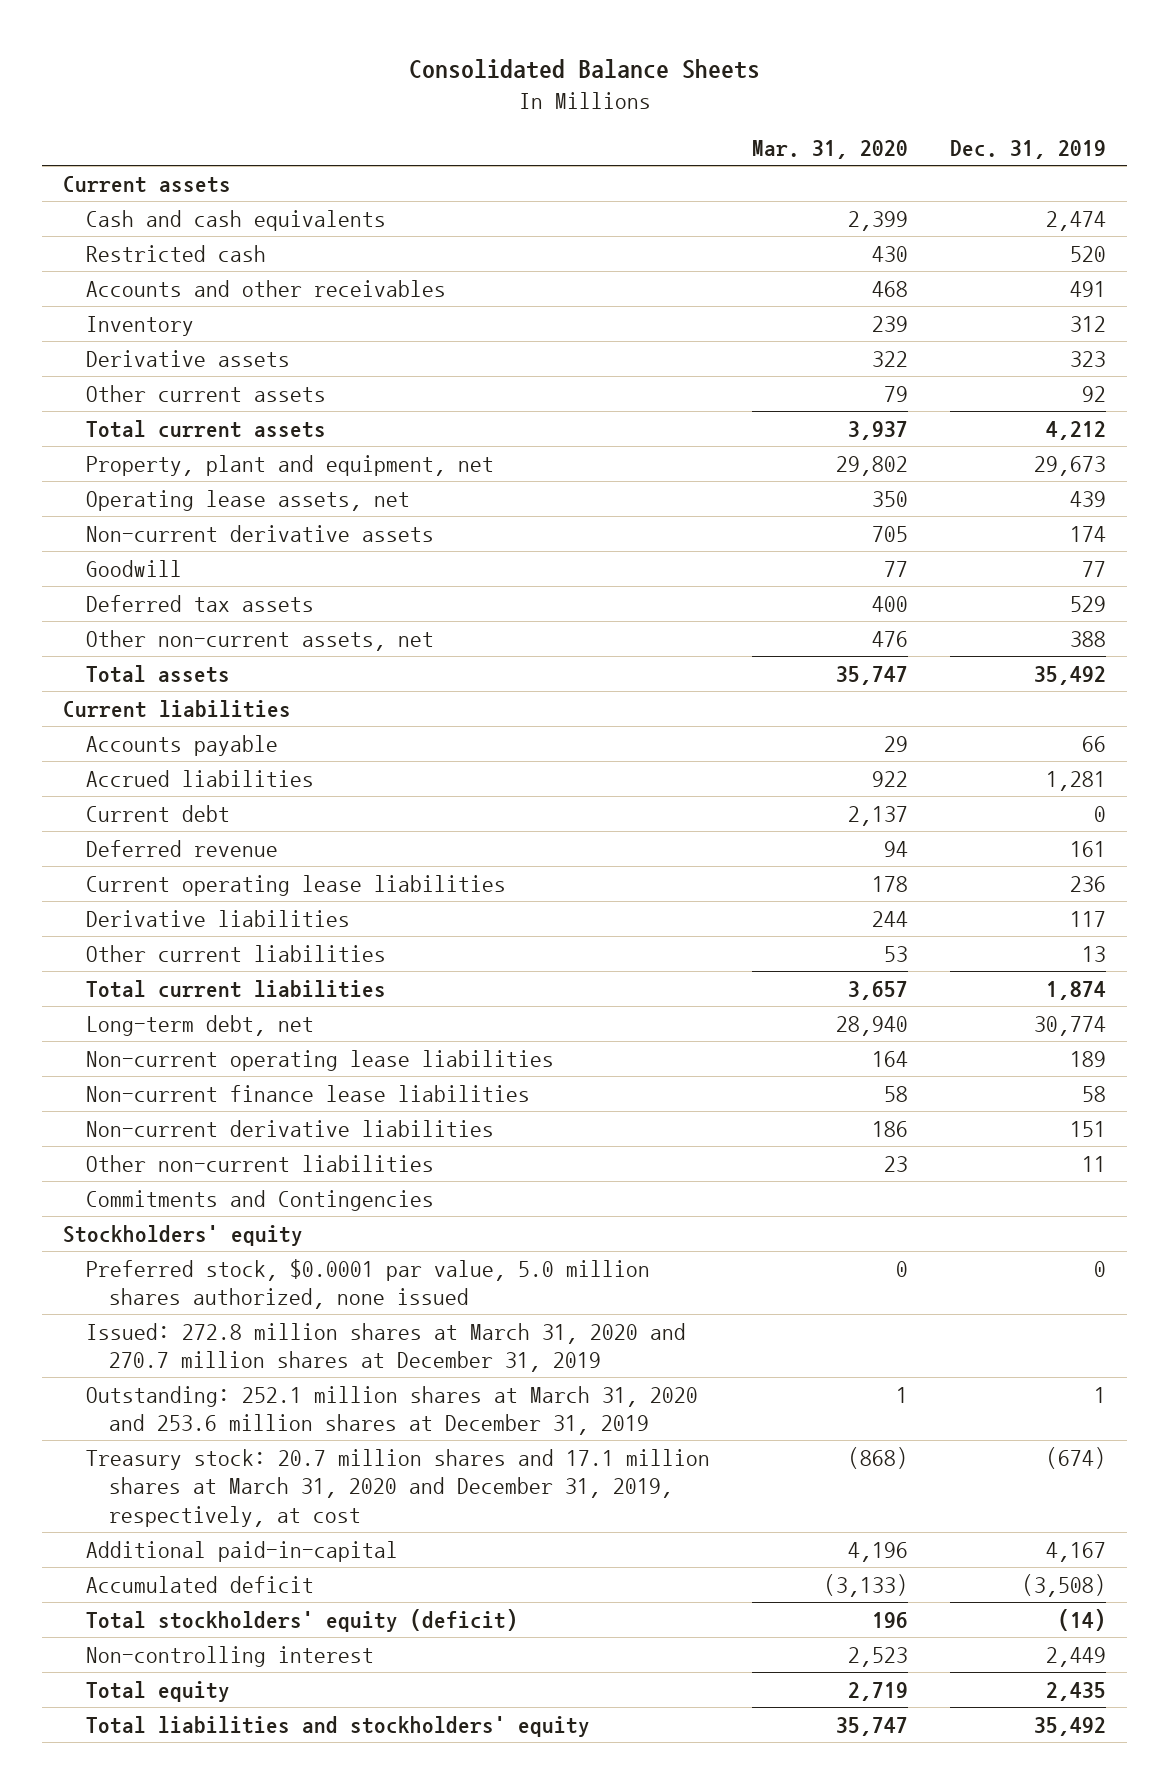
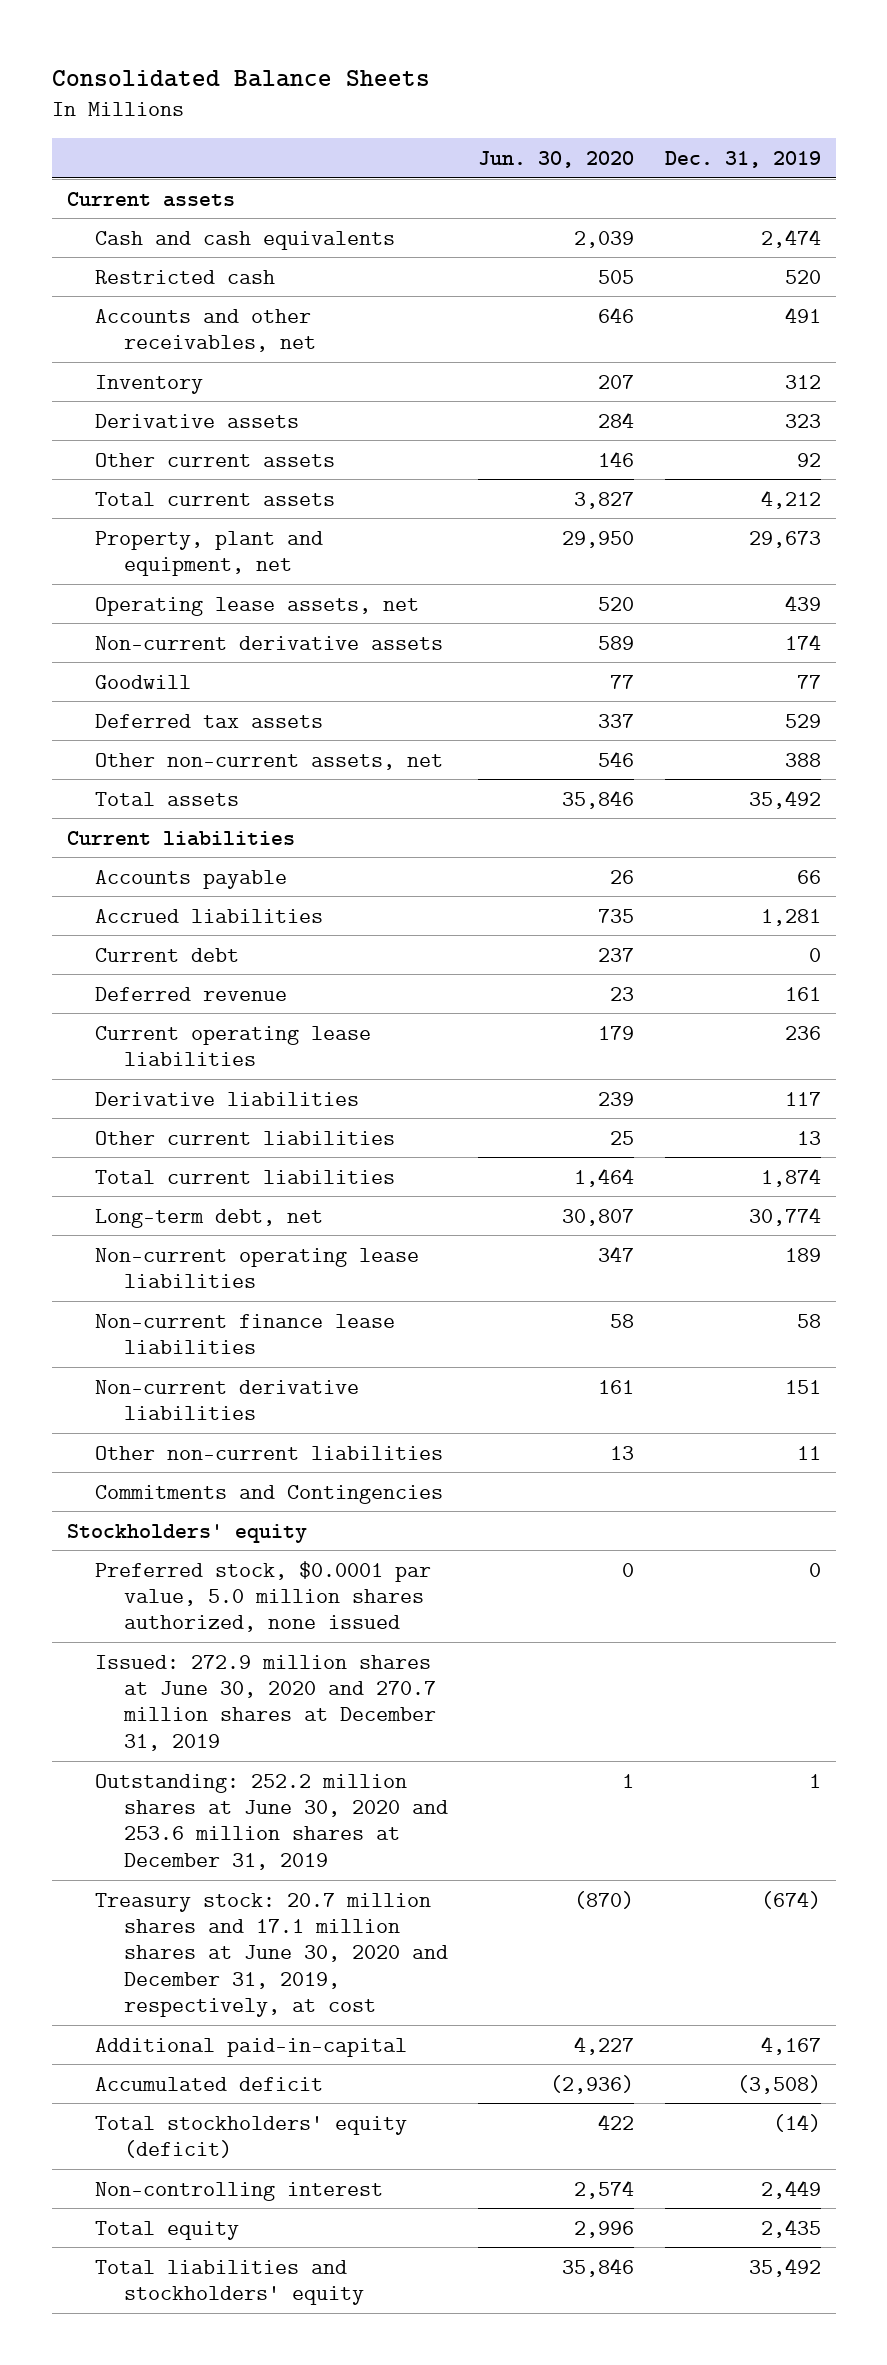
[752,140,909,160] Mar. 31, 2020 -> none
none -> [478,150,635,168] Jun. 30, 2020
[85,279,446,297] Accounts and other receivables -> [95,308,316,352] Accounts and other receivables, net
[85,1322,686,1373] Issued: 272.8 million shares at March 31, 2020 and 270.7 million shares at December 31, 2019 -> [95,1654,436,1751] Issued: 272.9 million shares at June 30, 2020 and 270.7 million shares at December 31, 2019
[85,1385,698,1436] Outstanding: 252.1 million shares at March 31, 2020 and 253.6 million shares at December 31, 2019 -> [95,1773,448,1870] Outstanding: 252.2 million shares at June 30, 2020 and 253.6 million shares at December 31, 2019
[85,1448,710,1527] Treasury stock: 20.7 million shares and 17.1 million shares at March 31, 2020 and December 31, 2019, respectively, at cost -> [95,1892,448,2018] Treasury stock: 20.7 million shares and 17.1 million shares at June 30, 2020 and December 31, 2019, respectively, at cost

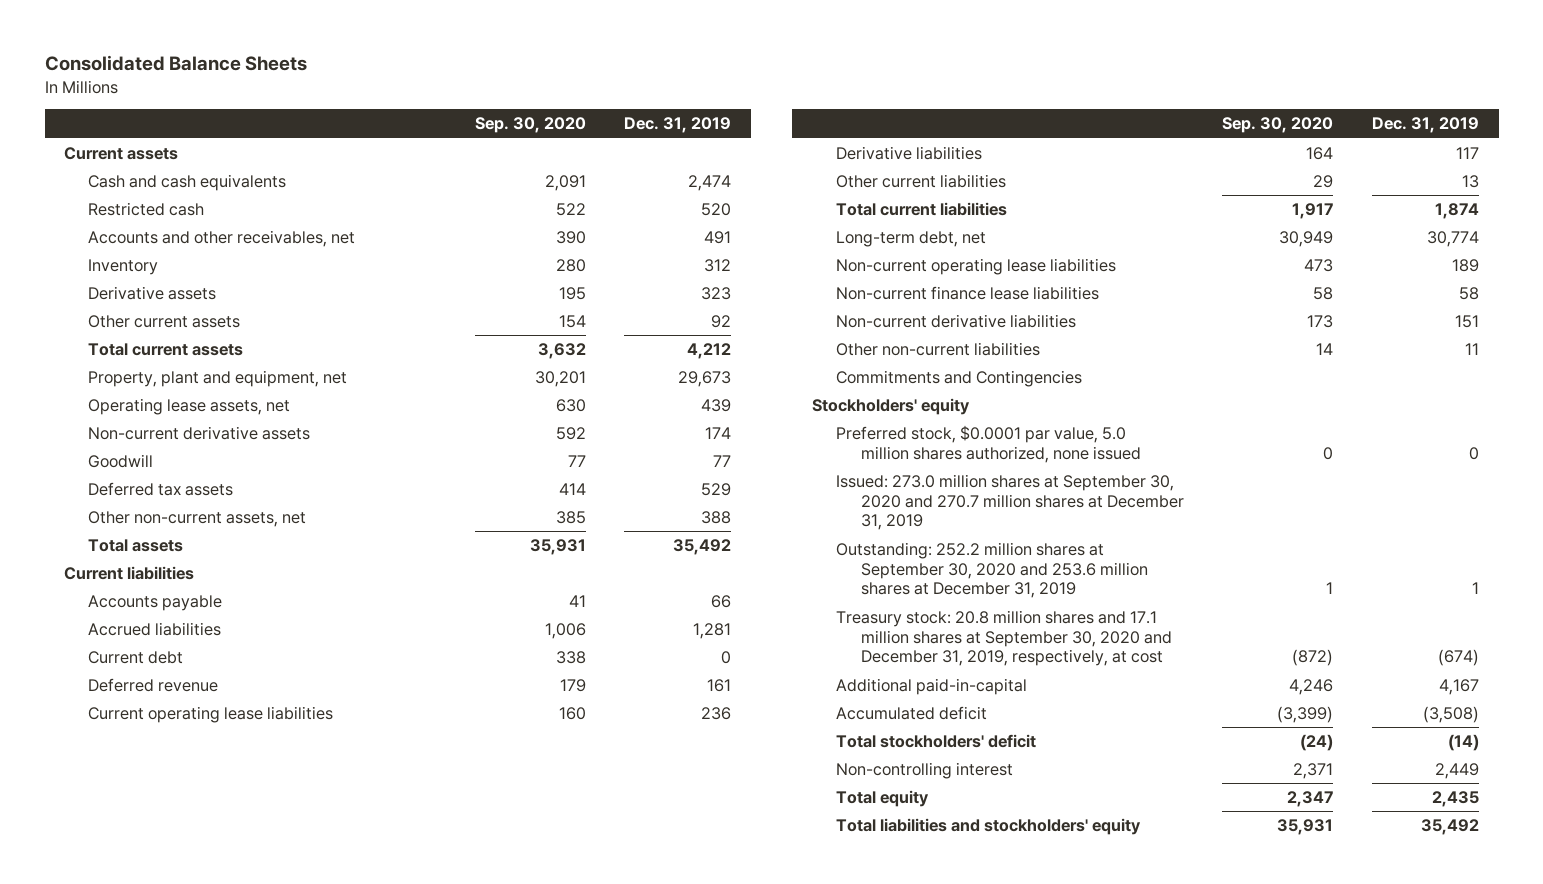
[478,150,635,168] Jun. 30, 2020 -> none
none -> [474,117,586,134] Sep. 30, 2020
[95,1654,436,1751] Issued: 272.9 million shares at June 30, 2020 and 270.7 million shares at December 31, 2019 -> [836,474,1184,531] Issued: 273.0 million shares at September 30, 2020 and 270.7 million shares at December 31, 2019
[95,1773,448,1870] Outstanding: 252.2 million shares at June 30, 2020 and 253.6 million shares at December 31, 2019 -> [836,542,1148,599] Outstanding: 252.2 million shares at September 30, 2020 and 253.6 million shares at December 31, 2019
[95,1892,448,2018] Treasury stock: 20.7 million shares and 17.1 million shares at June 30, 2020 and December 31, 2019, respectively, at cost -> [836,610,1172,667] Treasury stock: 20.8 million shares and 17.1 million shares at September 30, 2020 and December 31, 2019, respectively, at cost
[95,2115,408,2158] Total stockholders' equity (deficit) -> [836,734,1037,749] Total stockholders' deficit

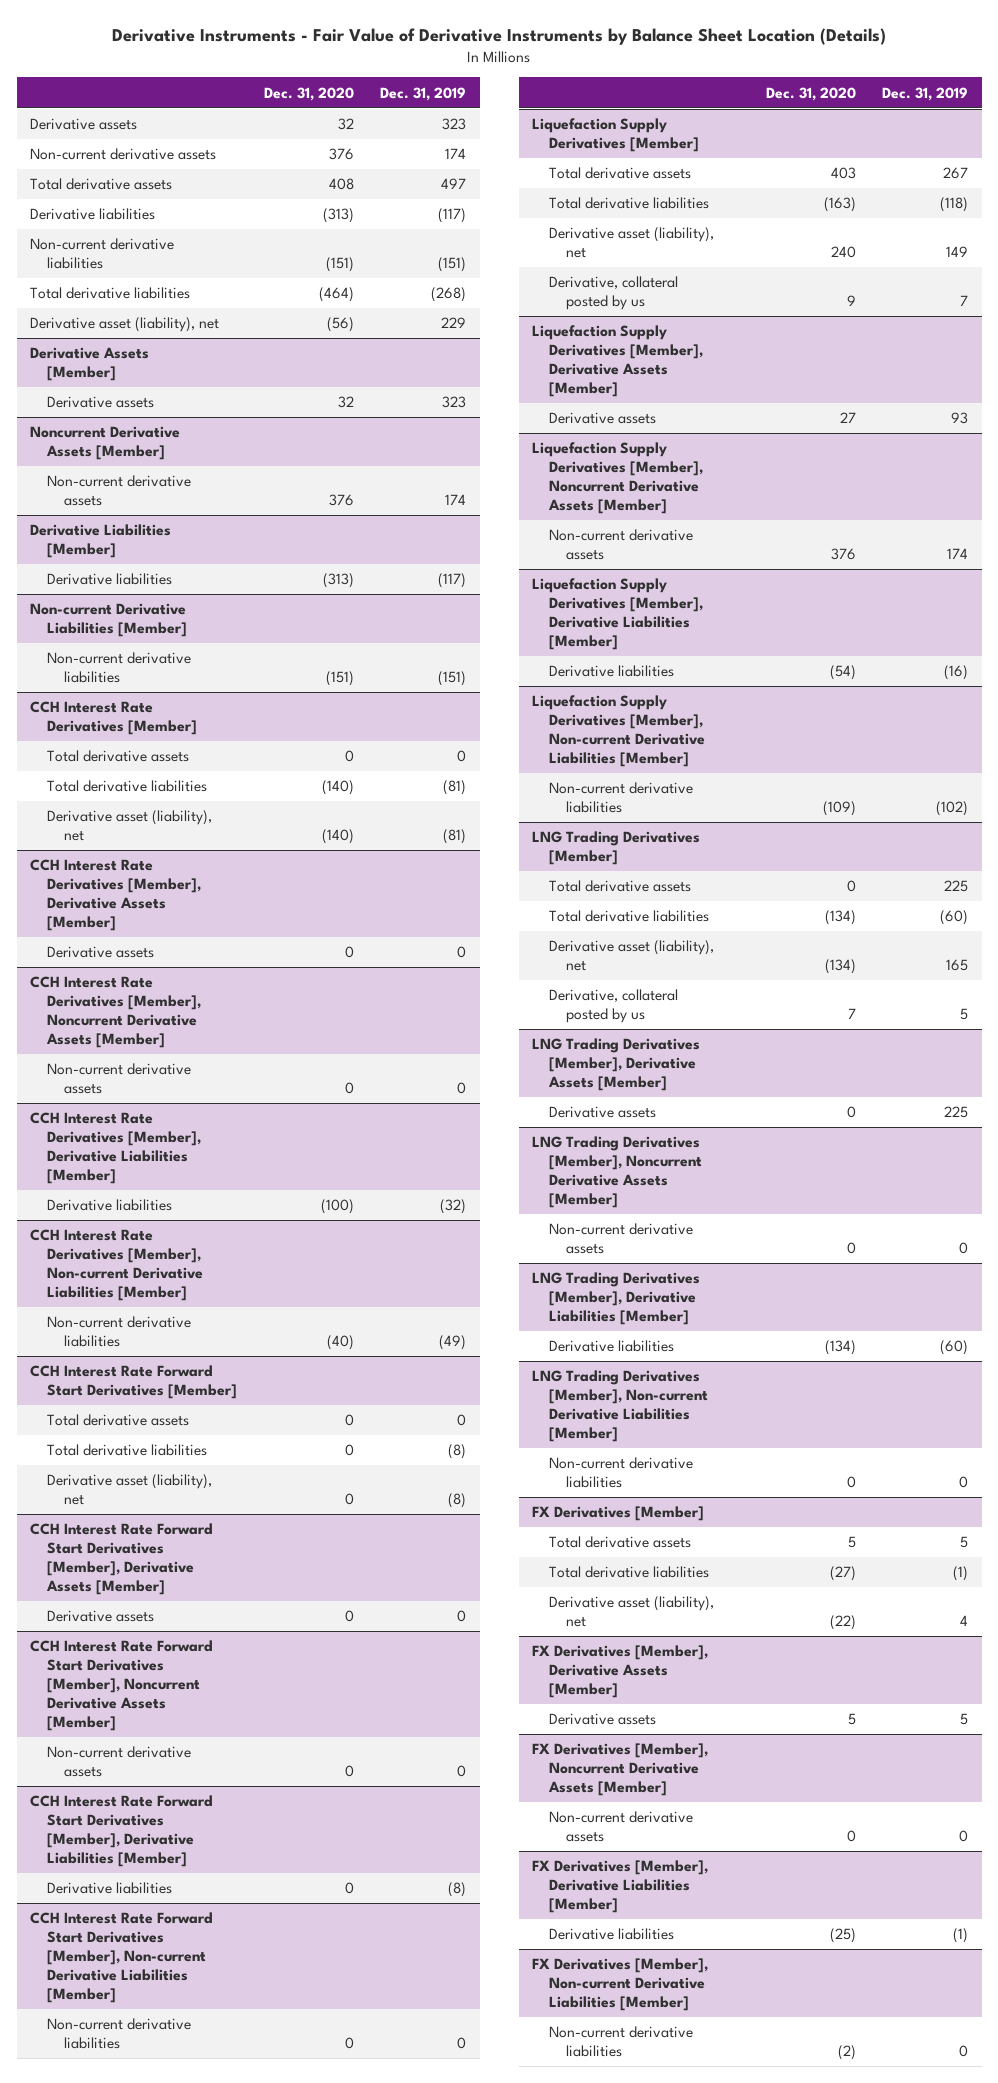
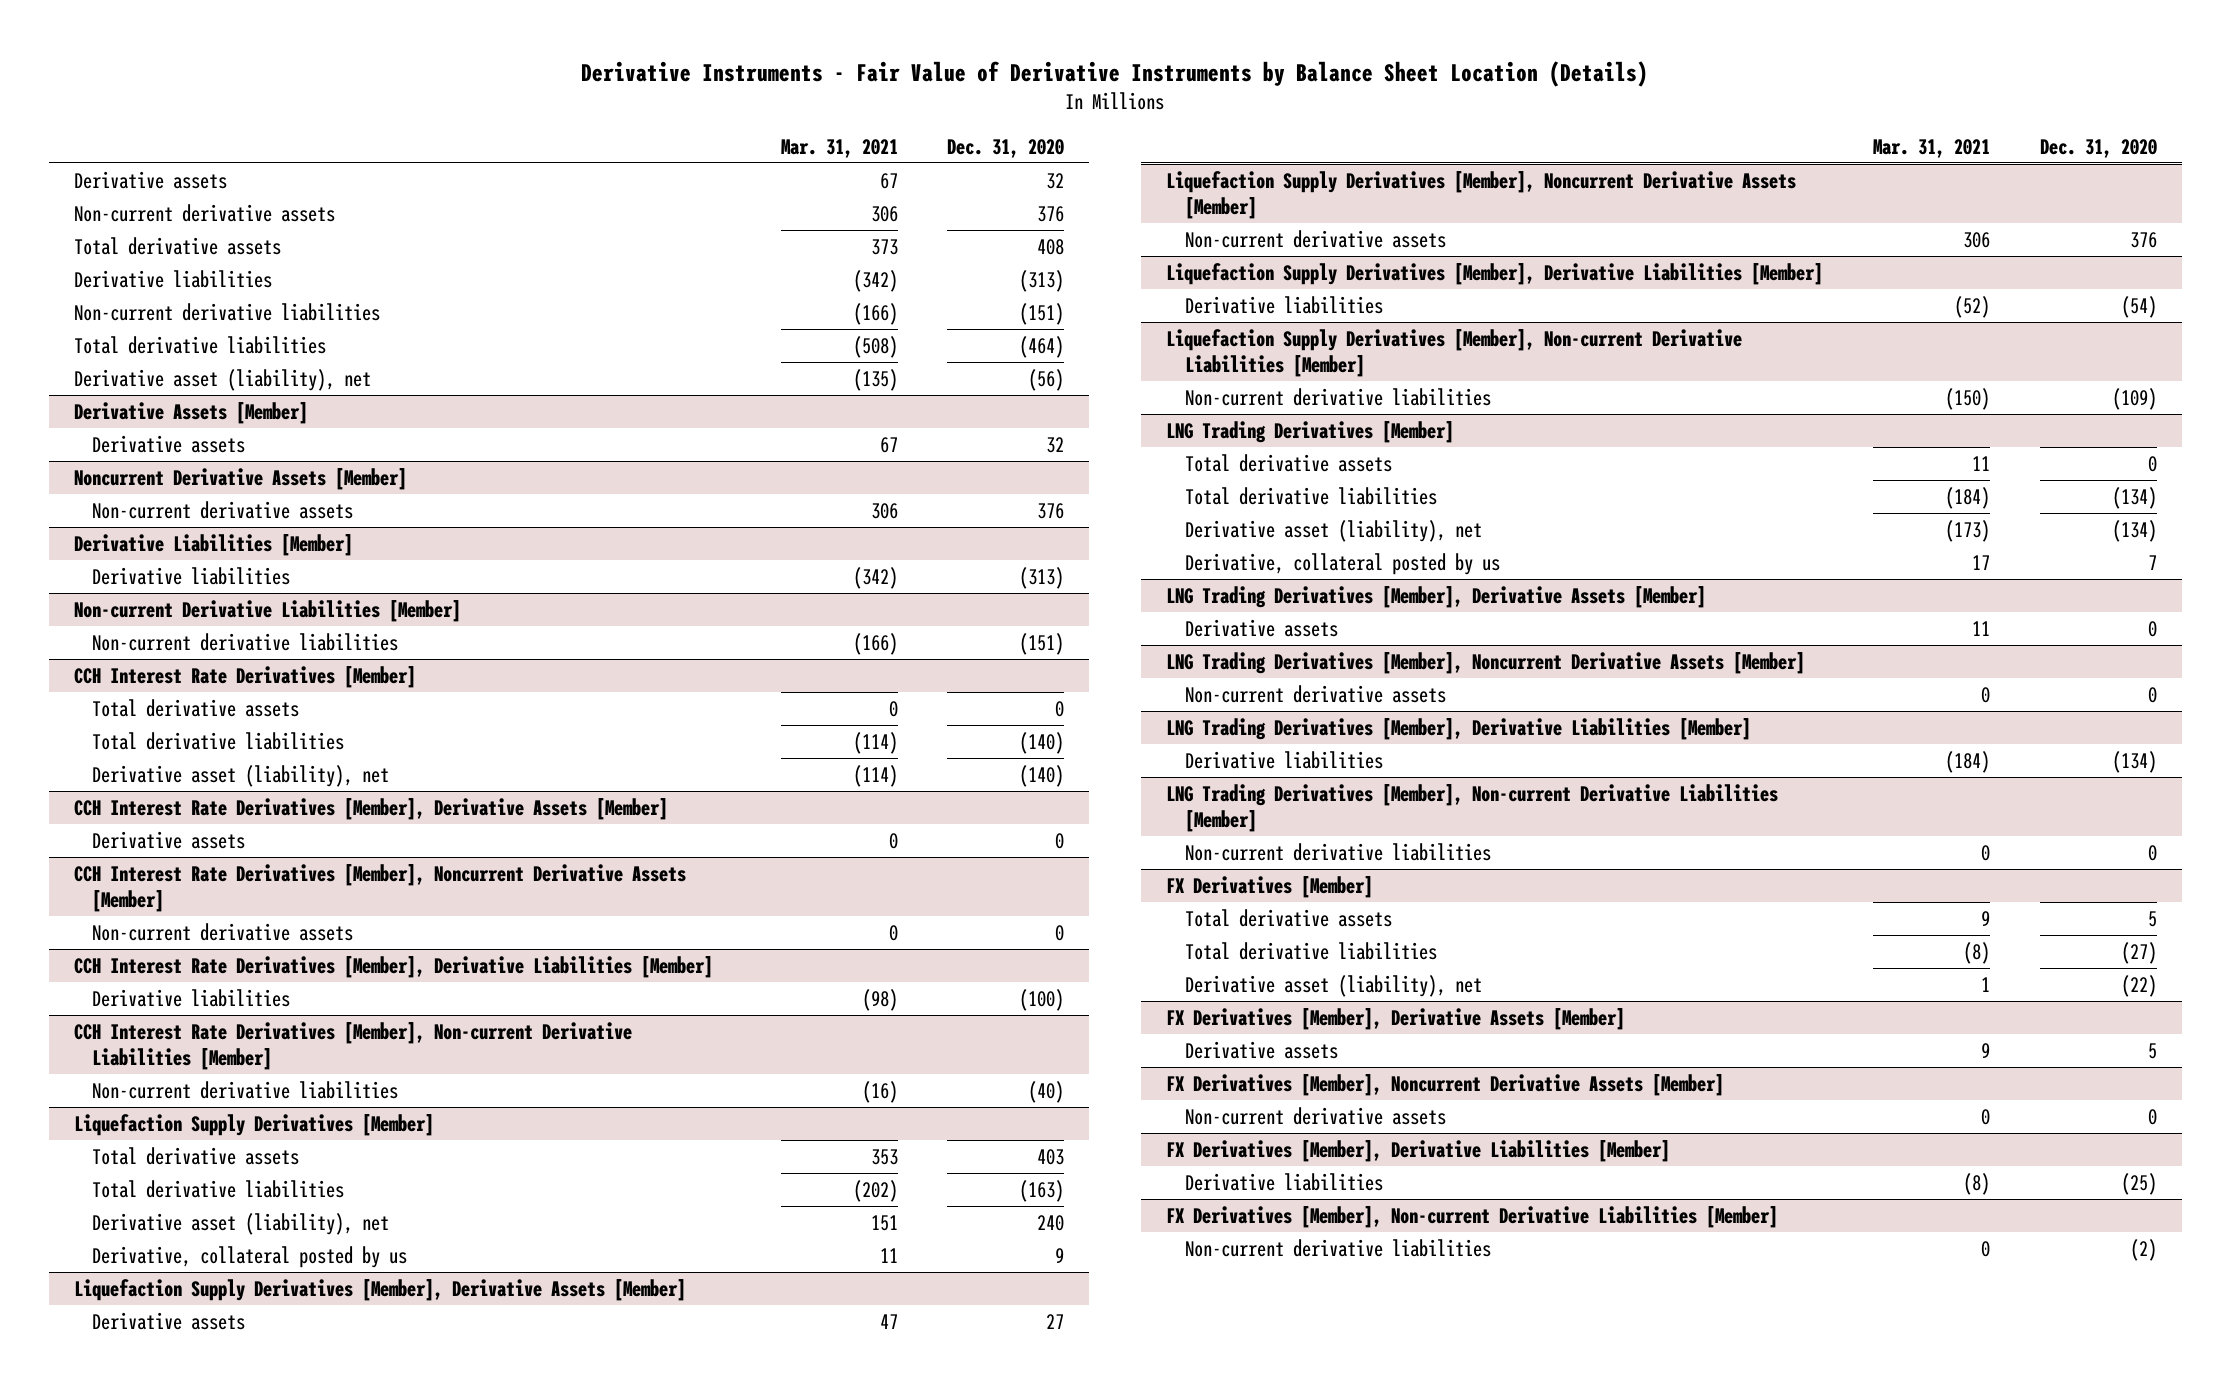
[380,86,467,101] Dec. 31, 2019 -> none
none -> [780,138,898,158] Mar. 31, 2021
[30,1365,238,1400] CCH Interest Rate Forward Start Derivatives [Member] -> none
[47,1414,190,1427] Total derivative assets -> none
[47,1444,208,1457] Total derivative liabilities -> none
[47,1474,213,1506] Derivative asset (liability), net -> none
[30,1523,214,1596] CCH Interest Rate Forward Start Derivatives [Member], Derivative Assets [Member] -> none
[47,1610,155,1623] Derivative assets -> none
[30,1640,214,1732] CCH Interest Rate Forward Start Derivatives [Member], Noncurrent Derivative Assets [Member] -> none
[47,1746,192,1778] Non-current derivative assets -> none
[30,1795,214,1868] CCH Interest Rate Forward Start Derivatives [Member], Derivative Liabilities [Member] -> none
[47,1882,173,1895] Derivative liabilities -> none
[30,1912,214,2004] CCH Interest Rate Forward Start Derivatives [Member], Non-current Derivative Liabilities [Member] -> none
[47,2018,192,2050] Non-current derivative liabilities -> none

